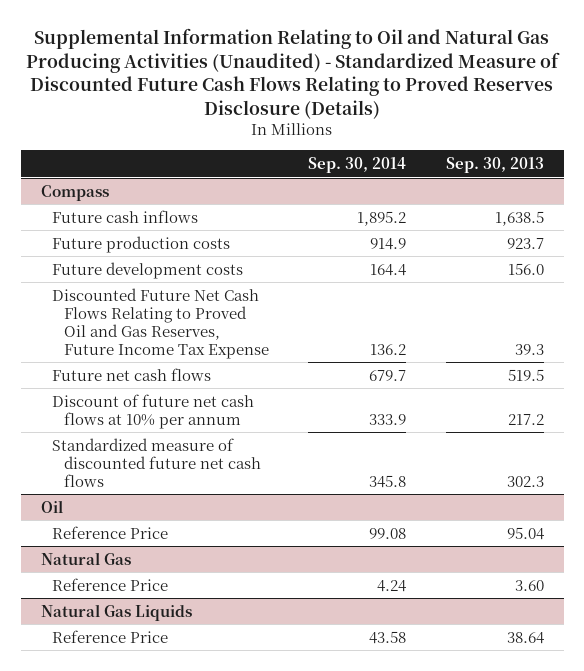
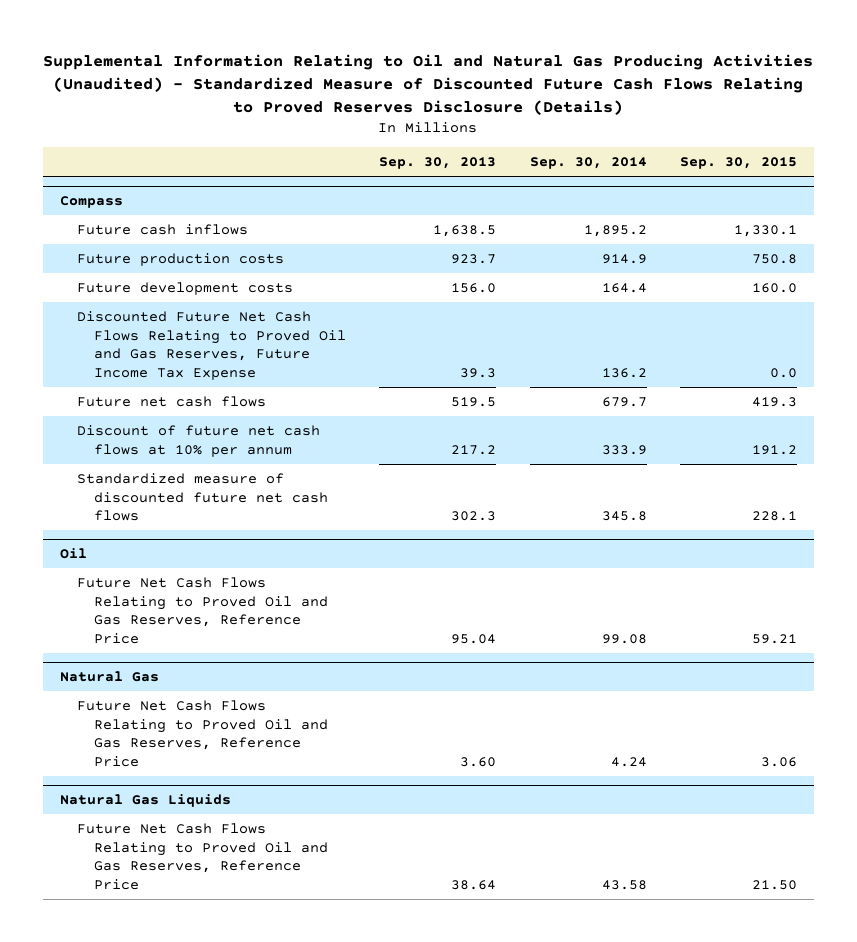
none -> [680,157,798,170] Sep. 30, 2015
[52,525,169,539] Reference Price -> [76,576,328,644] Future Net Cash Flows Relating to Proved Oil and Gas Reserves, Reference Price
[52,577,169,591] Reference Price -> [76,699,328,767] Future Net Cash Flows Relating to Proved Oil and Gas Reserves, Reference Price
[52,629,169,643] Reference Price -> [76,822,328,890] Future Net Cash Flows Relating to Proved Oil and Gas Reserves, Reference Price

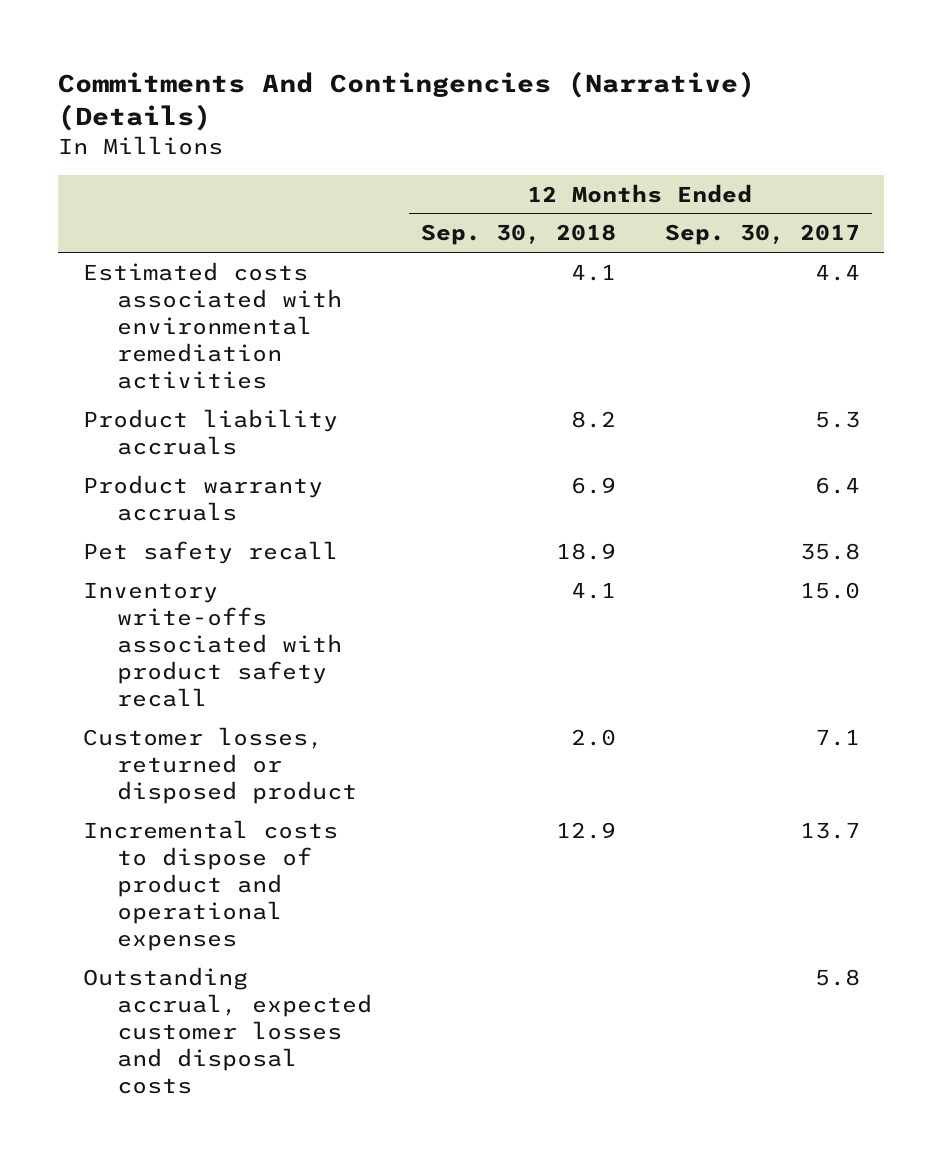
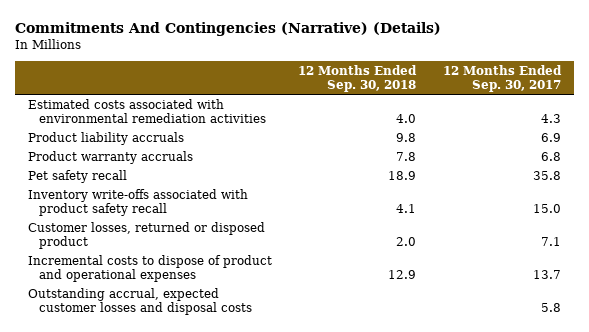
[570,263,616,281] 4.1 -> [396,114,417,124] 4.0
[814,263,860,281] 4.4 -> [540,114,561,124] 4.3
[570,410,616,428] 8.2 -> [396,132,417,142] 9.8
[814,410,860,428] 5.3 -> [540,132,561,142] 6.9
[570,476,616,494] 6.9 -> [396,151,417,161] 7.8
[814,476,860,494] 6.4 -> [540,151,561,161] 6.8

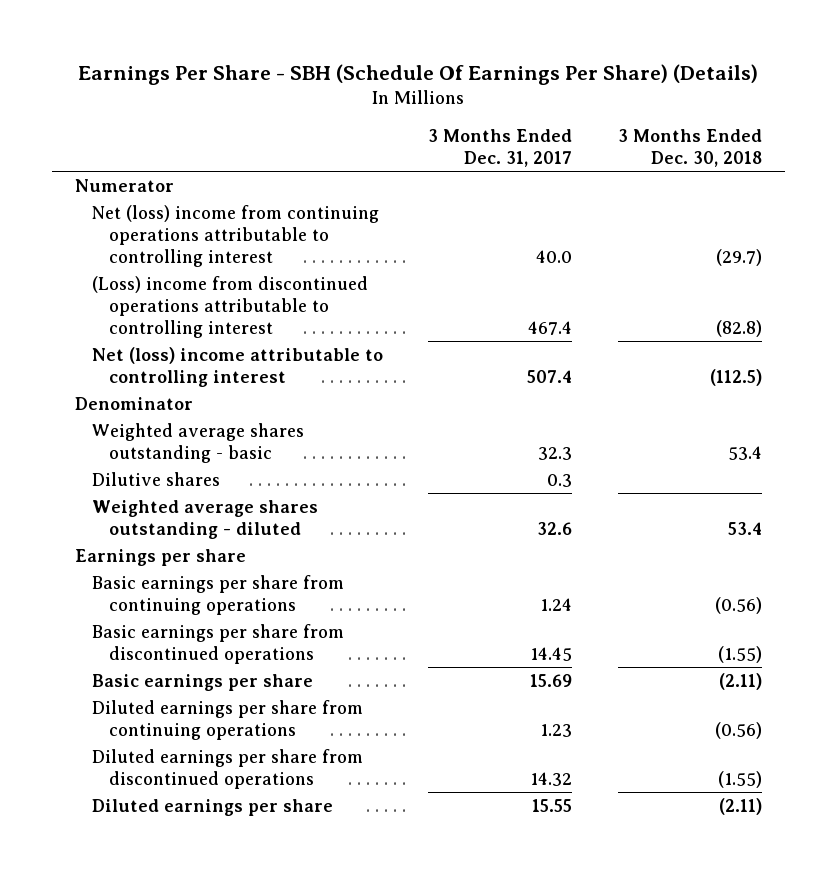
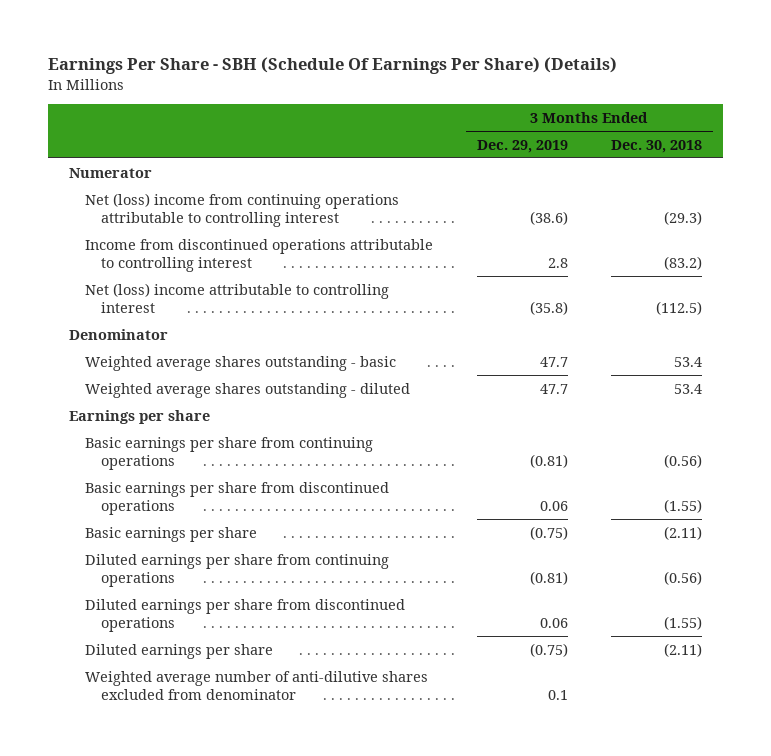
[428,128,573,167] 3 Months Ended Dec. 31, 2017 -> none
none -> [476,139,568,153] Dec. 29, 2019
[716,248,763,266] (29.7) -> [663,210,702,225] (29.3)
[91,275,368,338] (Loss) income from discontinued operations attributable to controlling interest -> [85,238,434,272] Income from discontinued operations attributable to controlling interest
[716,319,763,337] (82.8) -> [663,255,702,270] (83.2)
[91,471,220,486] Dilutive shares -> none
none -> [85,670,429,700] Weighted average number of anti-dilutive shares excluded from denominator

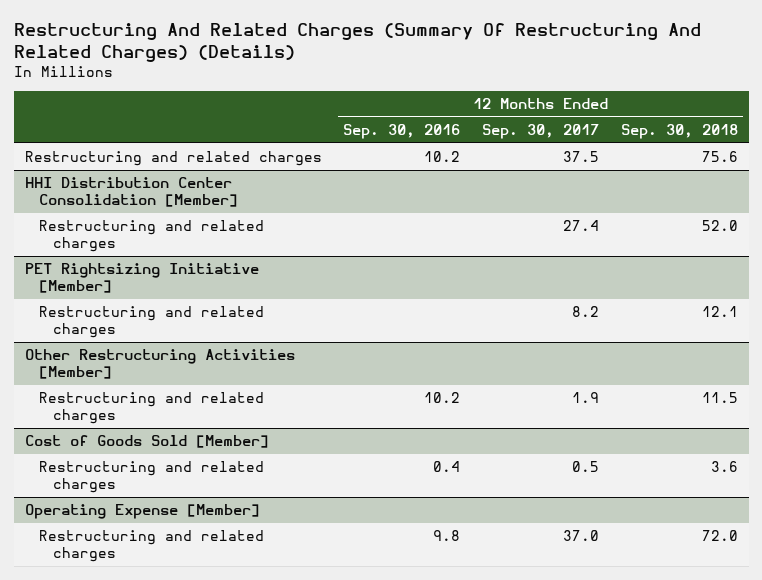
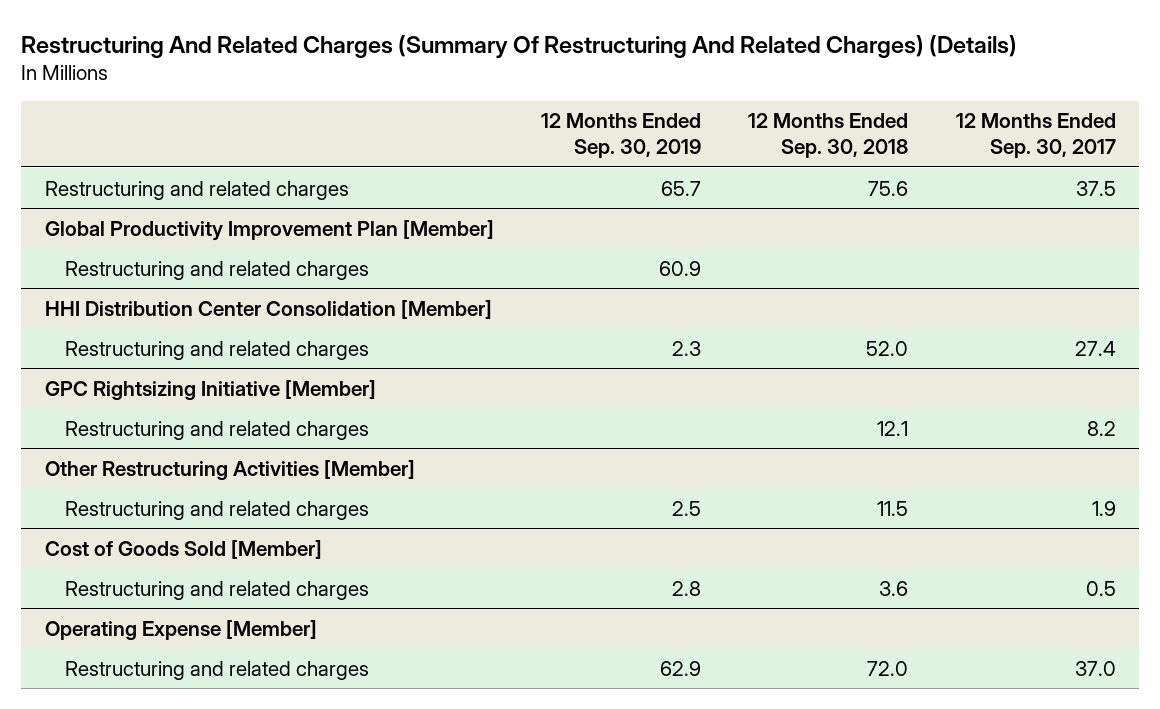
[343,124,461,140] Sep. 30, 2016 -> none
none -> [540,113,701,158] 12 Months Ended Sep. 30, 2019
none -> [44,219,494,241] Global Productivity Improvement Plan [Member]
none -> [64,260,369,280] Restructuring and related charges
[24,263,259,294] PET Rightsizing Initiative [Member] -> [44,379,376,400] GPC Rightsizing Initiative [Member]

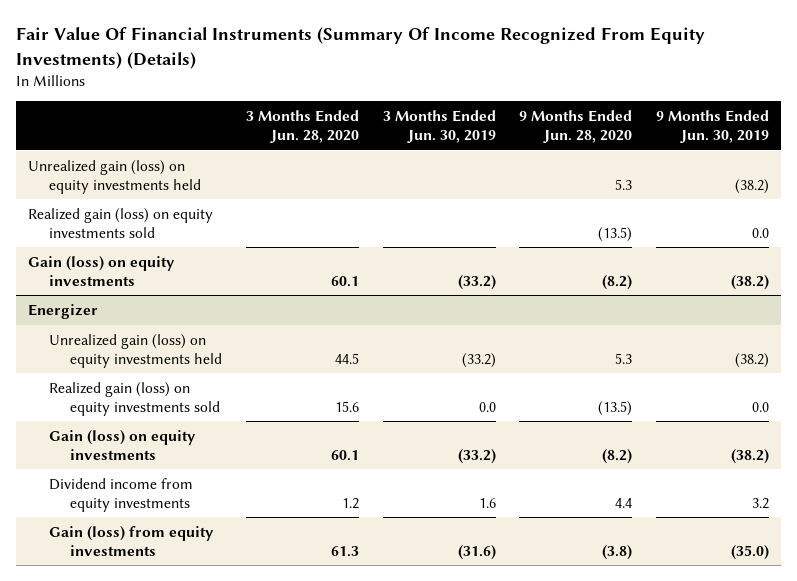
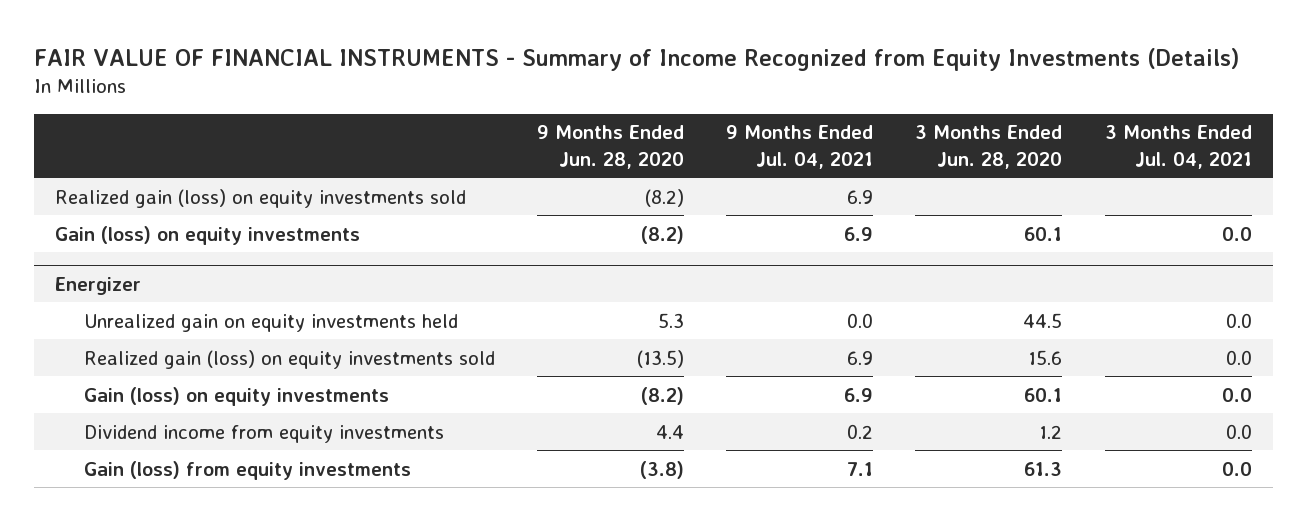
[16,27,706,69] Fair Value Of Financial Instruments (Summary Of Income Recognized From Equity Investments) (Details) -> [34,47,1240,71] FAIR VALUE OF FINANCIAL INSTRUMENTS - Summary of Income Recognized from Equity Investments (Details)
[382,110,496,143] 3 Months Ended Jun. 30, 2019 -> none
[656,110,770,143] 9 Months Ended Jun. 30, 2019 -> none
none -> [726,125,874,169] 9 Months Ended Jul. 04, 2021
none -> [1104,125,1252,169] 3 Months Ended Jul. 04, 2021
[27,159,202,194] Unrealized gain (loss) on equity investments held -> none
[598,226,633,242] (13.5) -> [645,188,685,207] (8.2)
[49,333,223,368] Unrealized gain (loss) on equity investments held -> [83,313,458,332] Unrealized gain on equity investments held

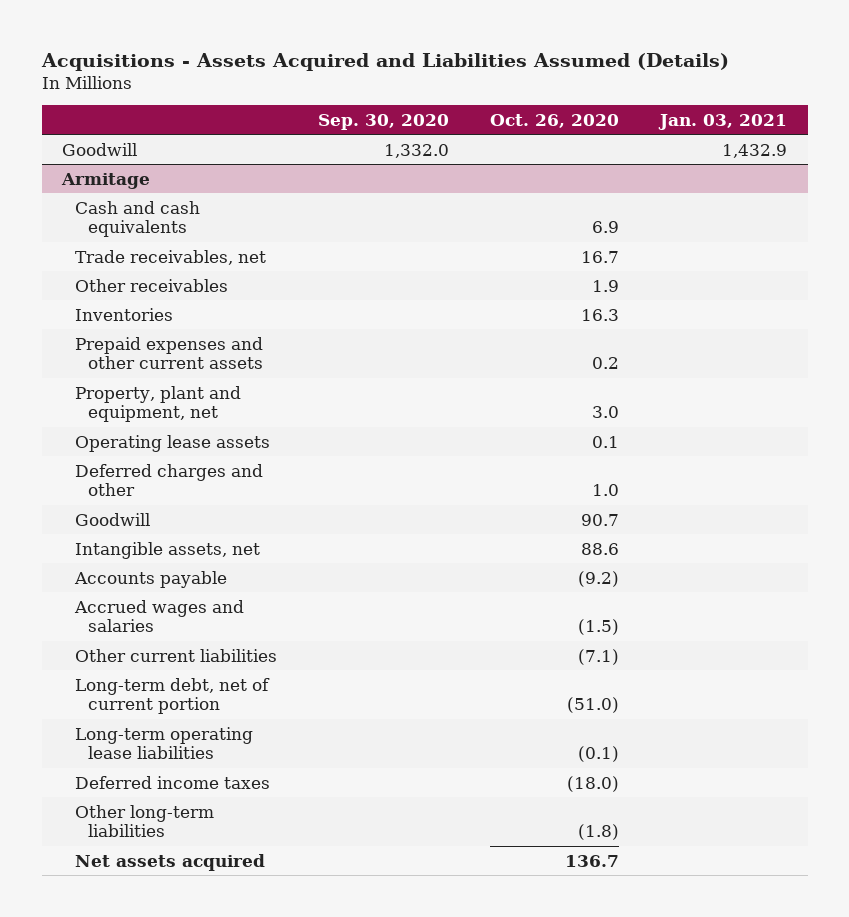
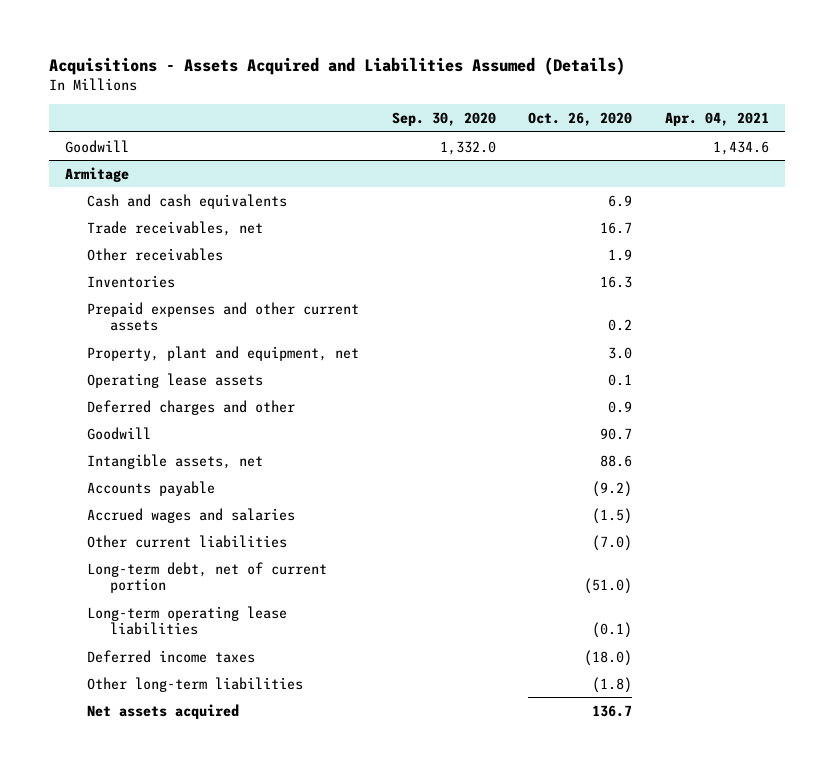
[658,113,788,130] Jan. 03, 2021 -> none
none -> [665,111,770,126] Apr. 04, 2021
[592,483,620,496] 1.0 -> [608,400,633,413] 0.9
[578,648,620,665] (7.1) -> [592,534,633,551] (7.0)

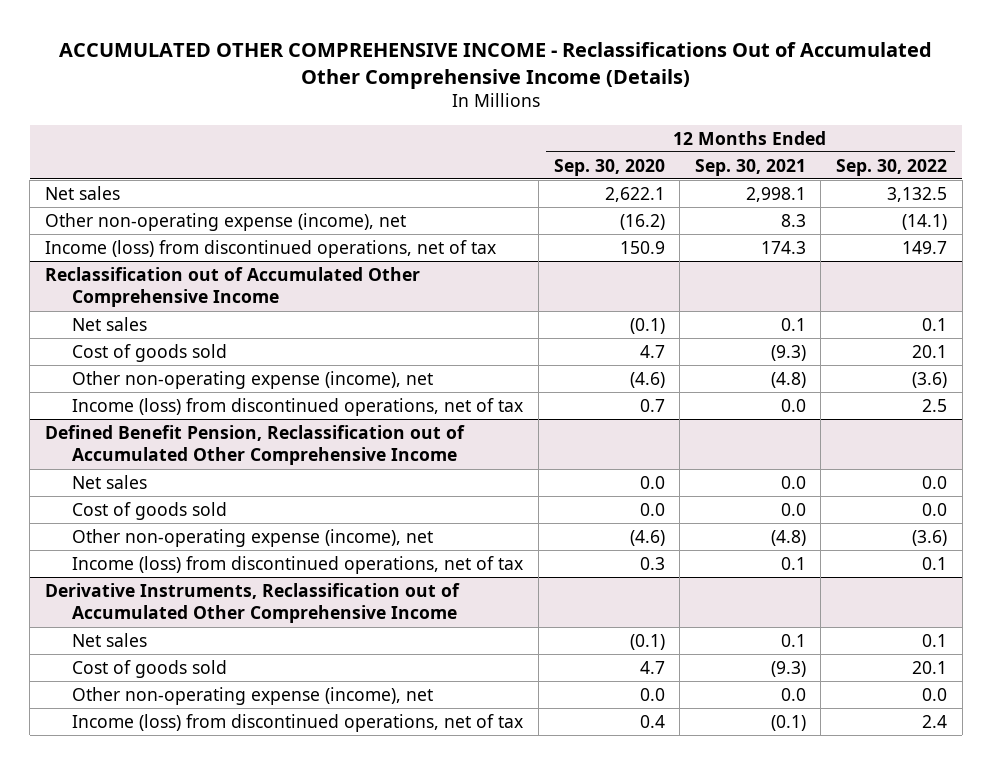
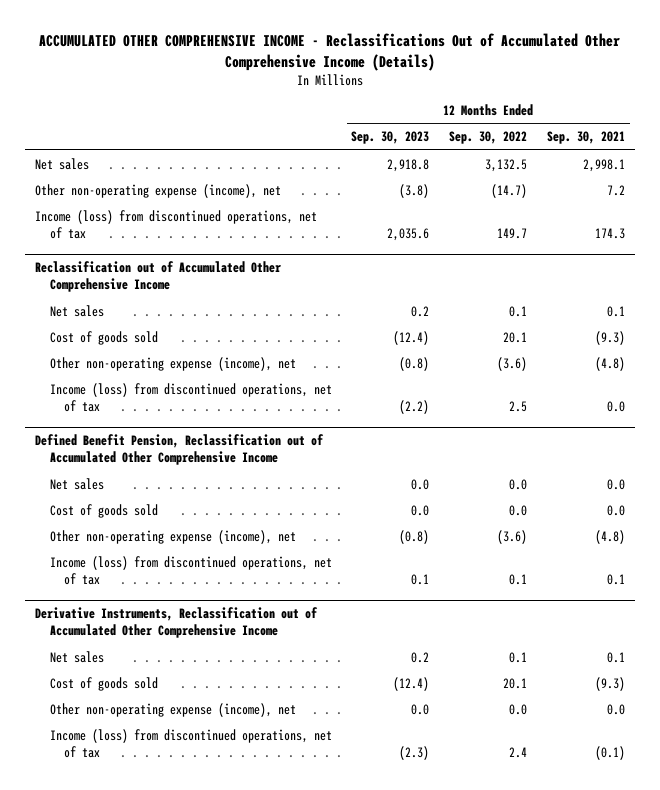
[553,158,665,176] Sep. 30, 2020 -> none
none -> [351,131,430,145] Sep. 30, 2023
[780,213,806,227] 8.3 -> [607,184,626,196] 7.2
[902,213,948,230] (14.1) -> [491,183,528,198] (14.7)

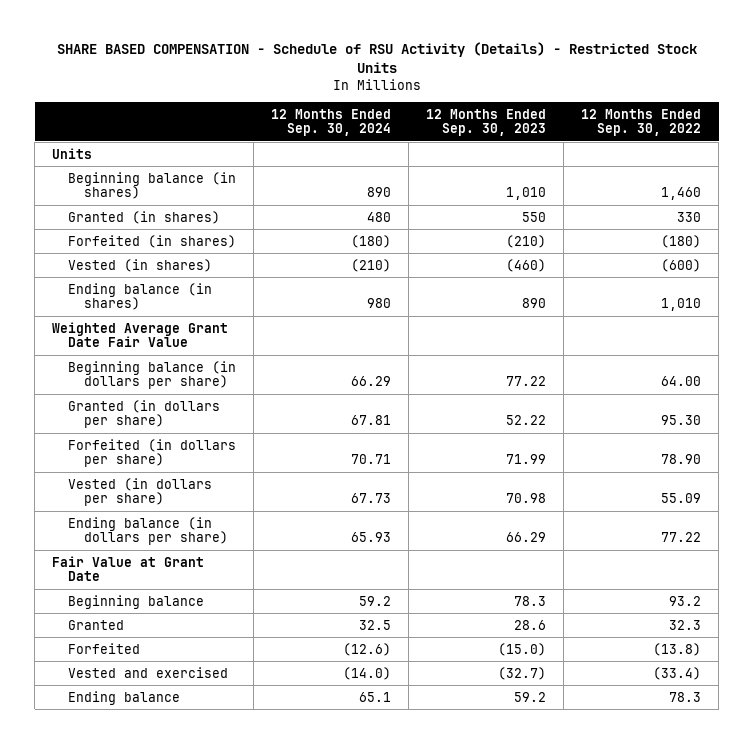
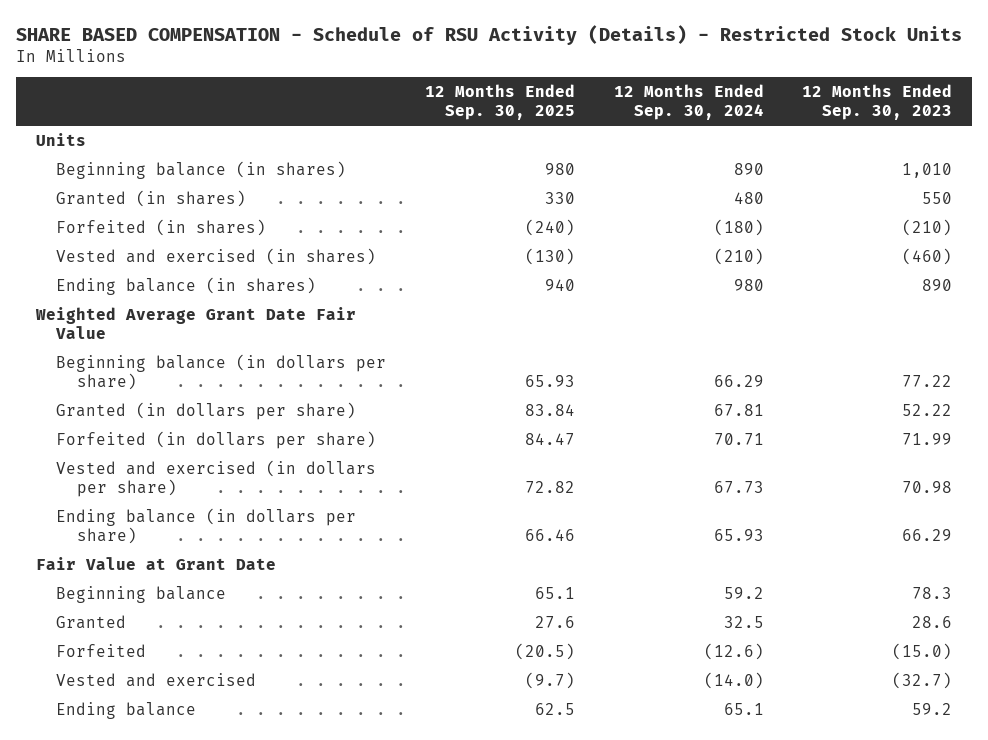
[581,108,702,137] 12 Months Ended Sep. 30, 2022 -> none
none -> [424,84,575,121] 12 Months Ended Sep. 30, 2025
[68,258,213,272] Vested (in shares) -> [56,248,377,266] Vested and exercised (in shares)
[68,477,213,507] Vested (in dollars per share) -> [56,460,377,498] Vested and exercised (in dollars per share)

